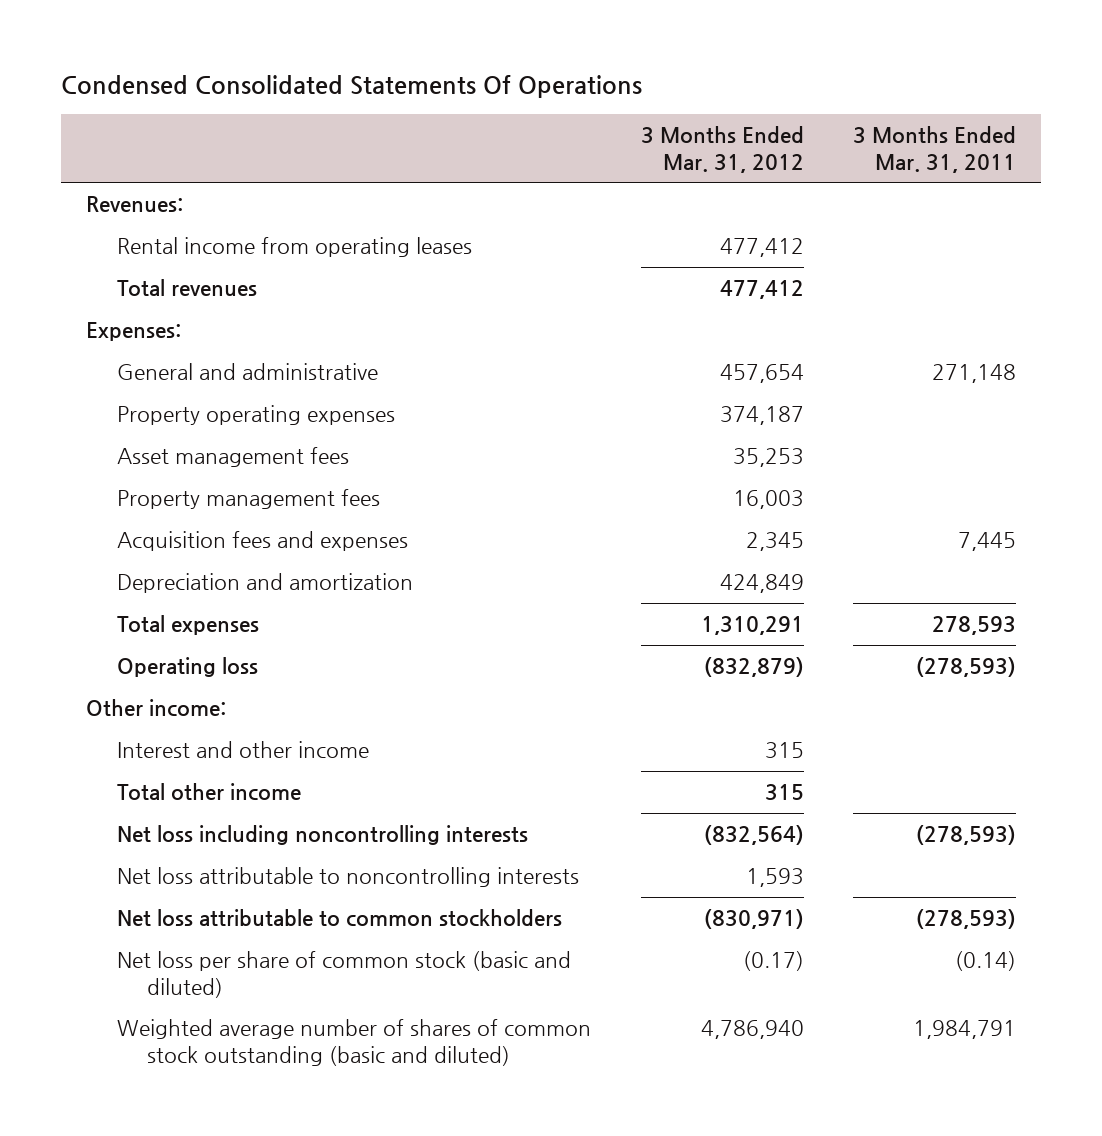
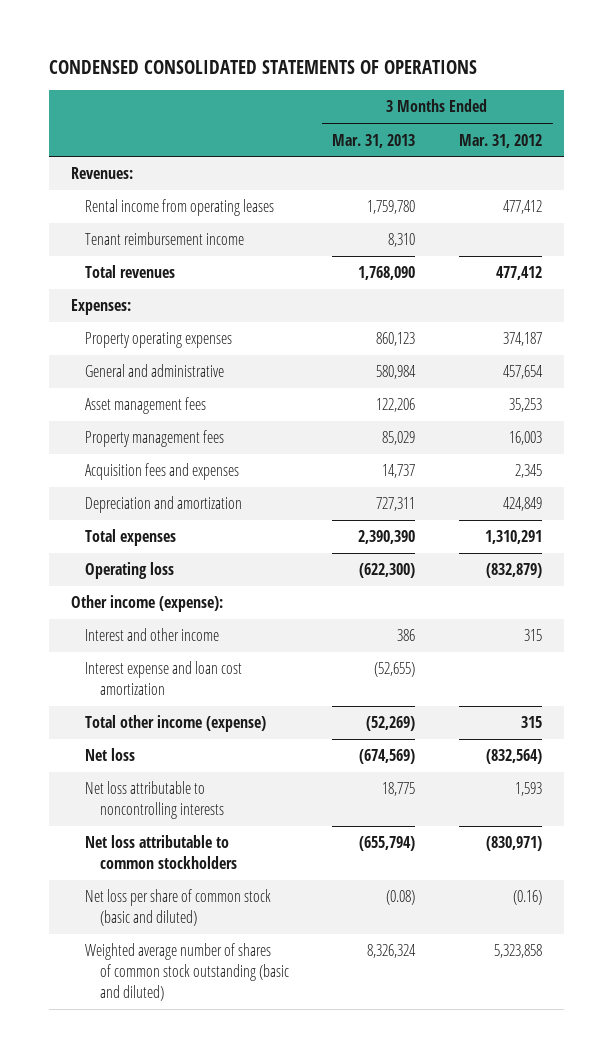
[61,75,643,99] Condensed Consolidated Statements Of Operations -> [48,59,477,74] CONDENSED CONSOLIDATED STATEMENTS OF OPERATIONS
[853,126,1017,173] 3 Months Ended Mar. 31, 2011 -> none
none -> [332,133,416,148] Mar. 31, 2013
none -> [85,232,245,246] Tenant reimbursement income
[116,363,378,381] General and administrative -> [85,364,225,378] General and administrative
[86,699,227,718] Other income: -> [70,595,223,613] Other income (expense):
none -> [85,661,243,696] Interest expense and loan cost amortization
[116,783,301,802] Total other income -> [85,715,267,733] Total other income (expense)
[116,825,528,846] Net loss including noncontrolling interests -> [85,748,136,762] Net loss
[742,951,804,972] (0.17) -> [513,890,543,906] (0.16)
[700,1020,804,1040] 4,786,940 -> [494,944,543,959] 5,323,858

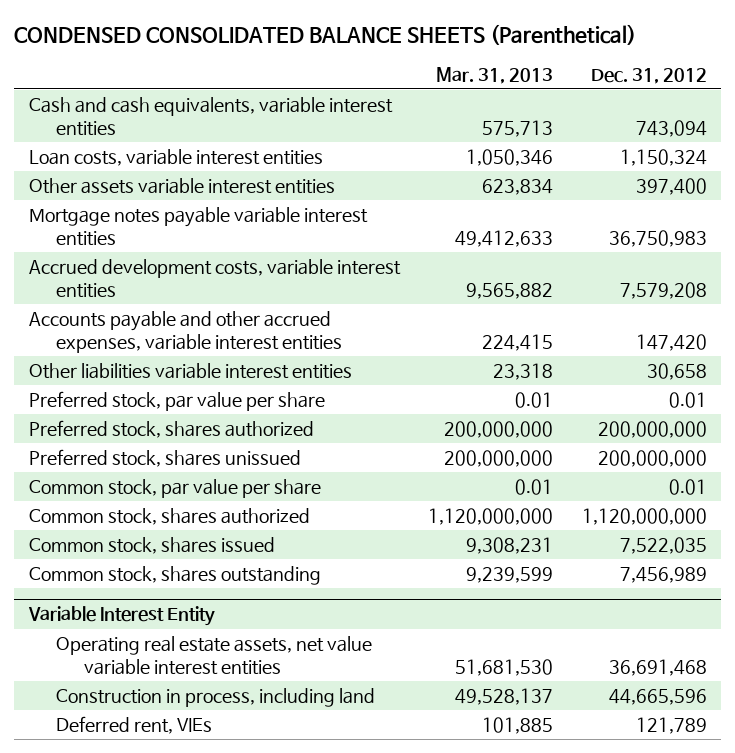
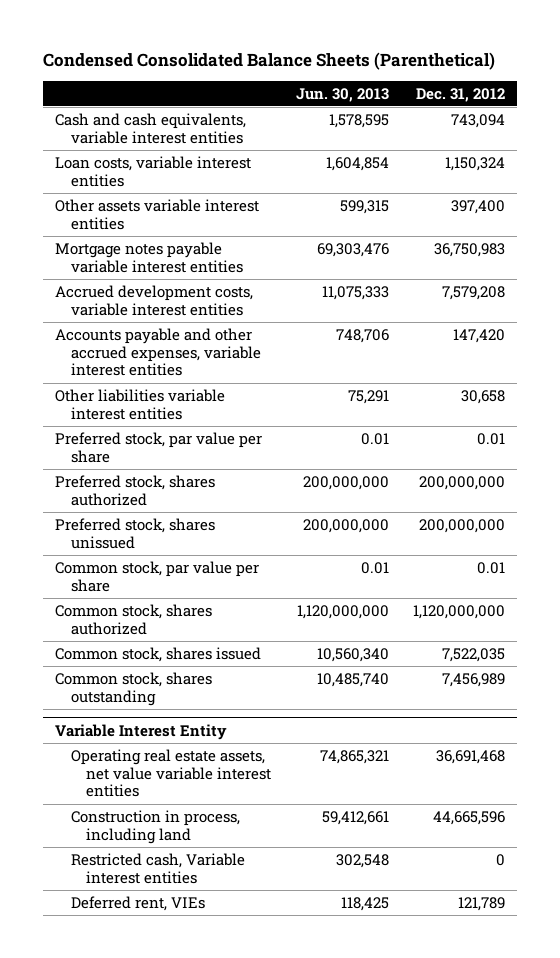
[14,23,637,45] CONDENSED CONSOLIDATED BALANCE SHEETS (Parenthetical) -> [42,51,495,70] Condensed Consolidated Balance Sheets (Parenthetical)
[436,66,554,84] Mar. 31, 2013 -> none
none -> [295,87,389,102] Jun. 30, 2013
none -> [70,852,245,884] Restricted cash, Variable interest entities

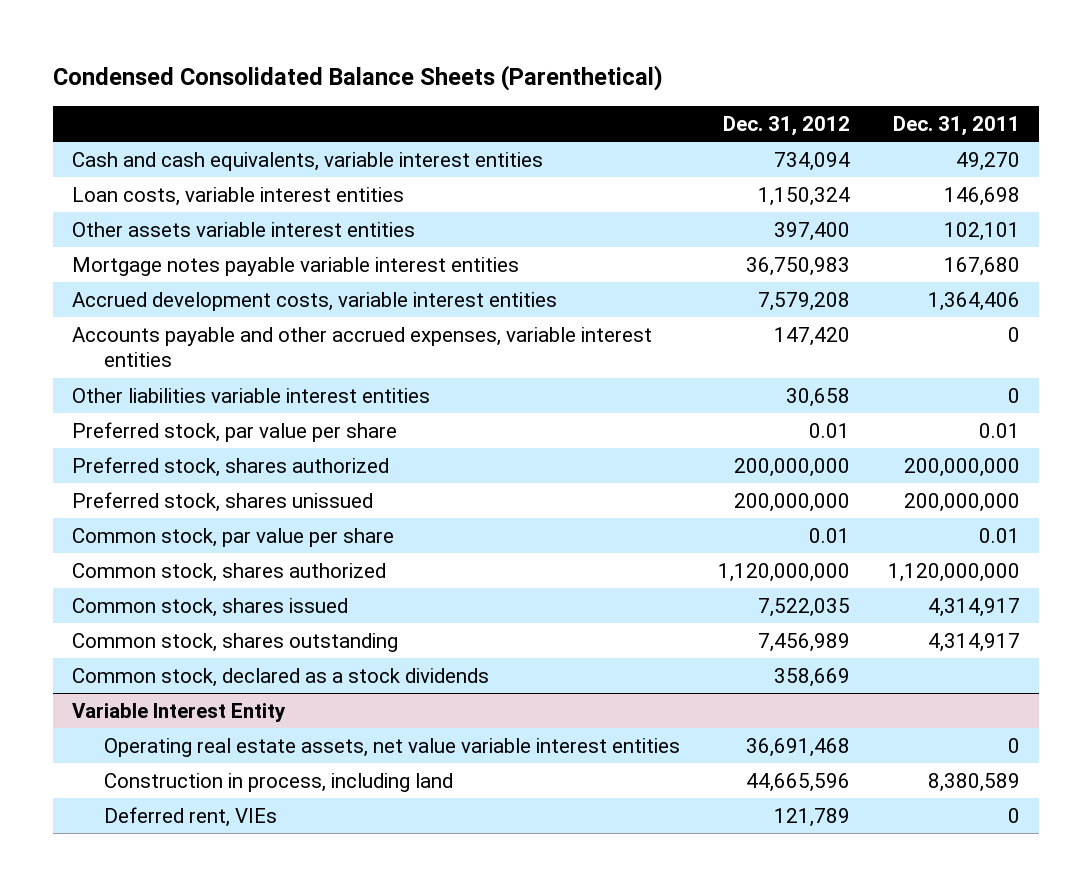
[295,87,389,102] Jun. 30, 2013 -> none
none -> [892,115,1020,136] Dec. 31, 2011
[451,113,506,128] 743,094 -> [773,151,850,171] 734,094
none -> [72,667,490,687] Common stock, declared as a stock dividends
[70,852,245,884] Restricted cash, Variable interest entities -> none

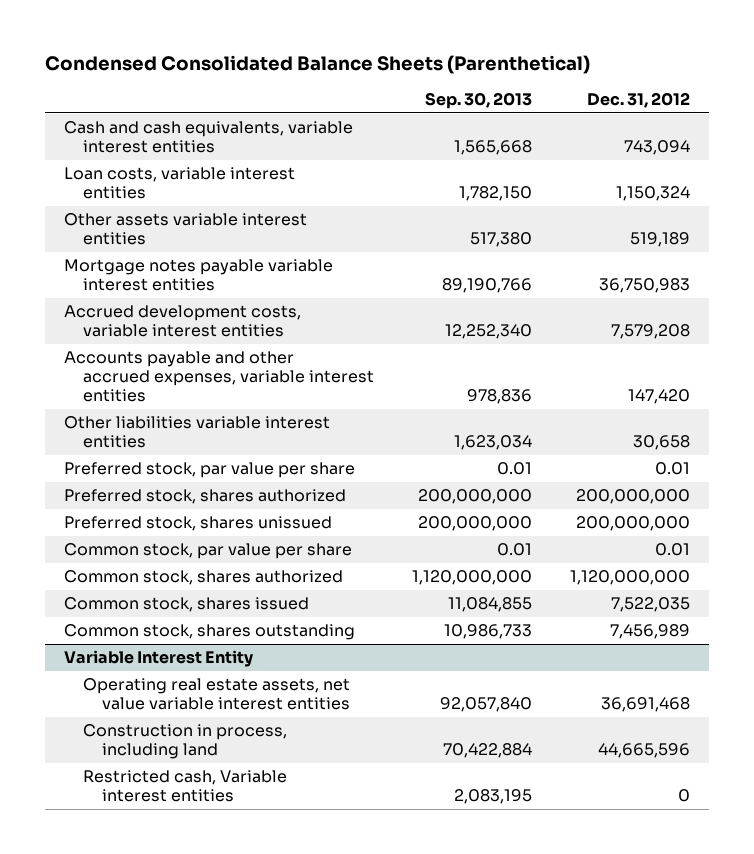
[892,115,1020,136] Dec. 31, 2011 -> none
none -> [425,92,533,110] Sep. 30, 2013
[773,151,850,171] 734,094 -> [624,140,691,156] 743,094
[773,221,850,241] 397,400 -> [630,232,691,248] 519,189
[72,667,490,687] Common stock, declared as a stock dividends -> none
[103,806,277,827] Deferred rent, VIEs -> none
none -> [83,770,288,803] Restricted cash, Variable interest entities

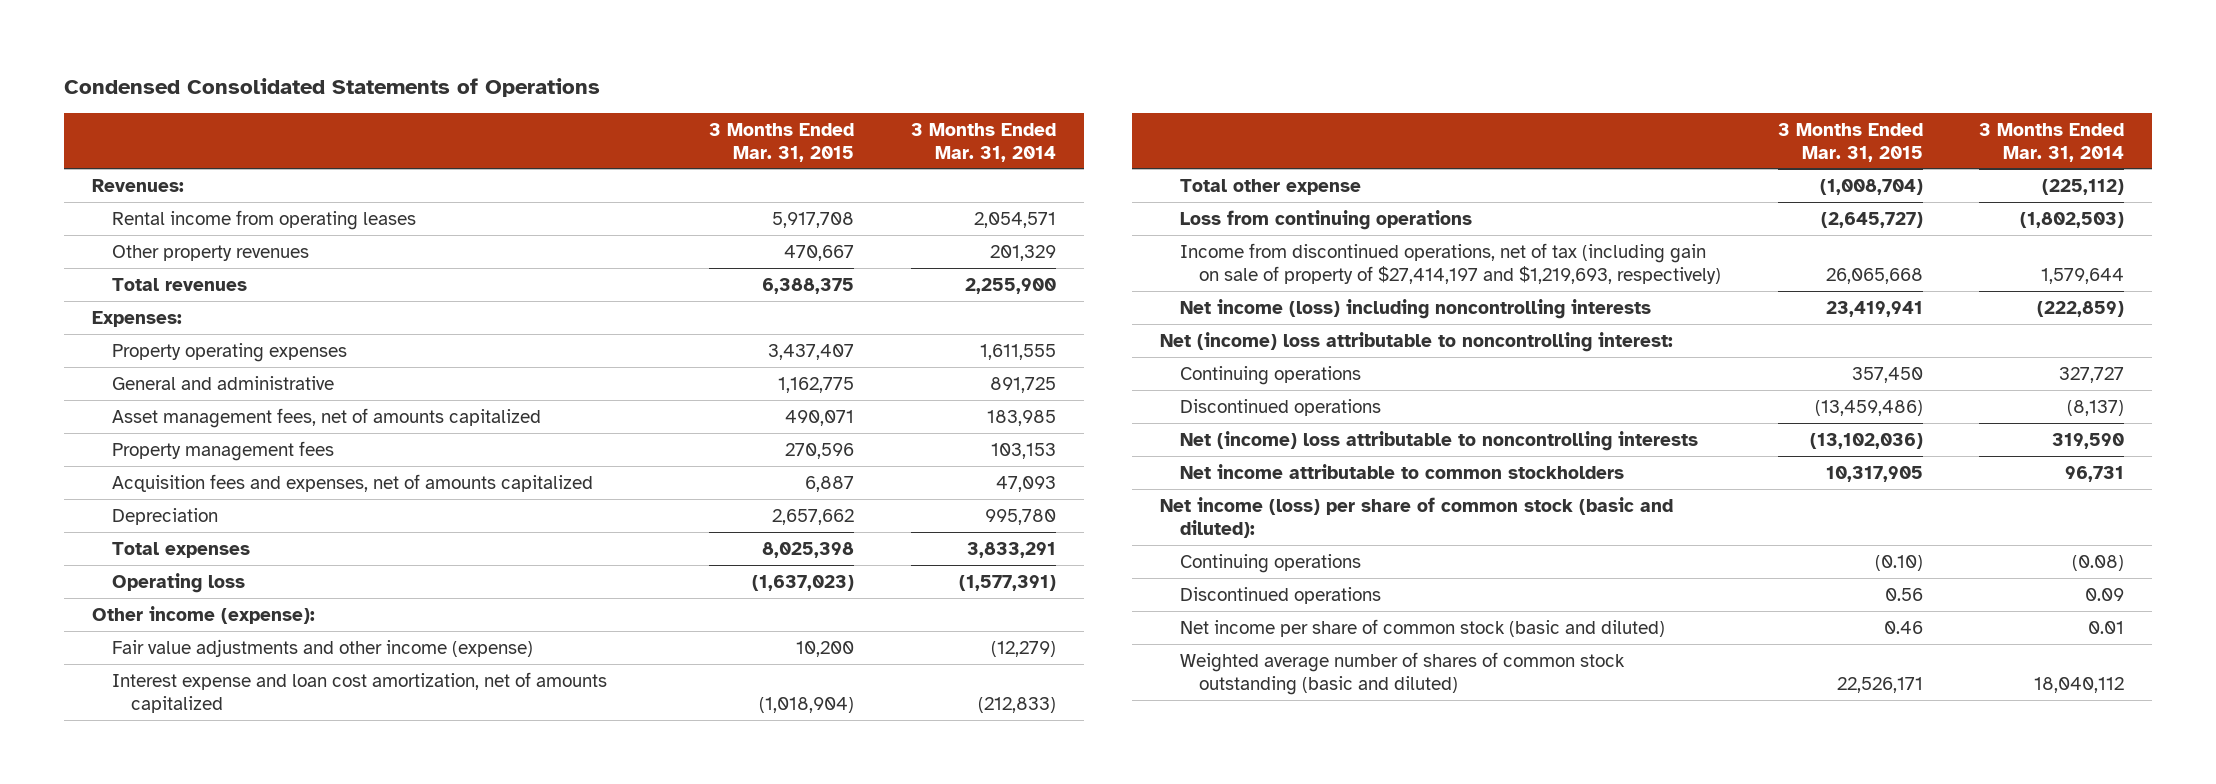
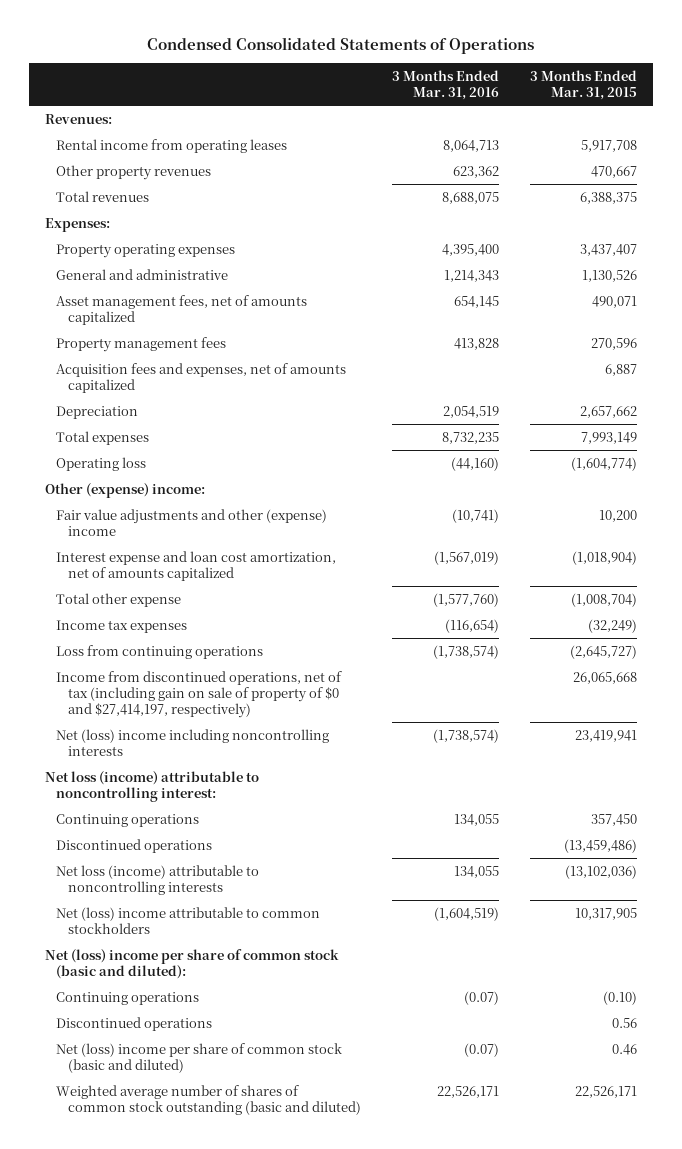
[910,122,1056,162] 3 Months Ended Mar. 31, 2014 -> none
none -> [392,69,500,100] 3 Months Ended Mar. 31, 2016
[778,376,855,393] 1,162,775 -> [582,269,638,282] 1,130,526
[762,541,855,558] 8,025,398 -> [581,431,638,444] 7,993,149
[752,574,855,591] (1,637,023) -> [571,456,638,471] (1,604,774)
[92,605,316,624] Other income (expense): -> [44,482,205,498] Other (expense) income:
[111,638,533,657] Fair value adjustments and other income (expense) -> [56,508,328,536] Fair value adjustments and other (expense) income
none -> [56,619,188,633] Income tax expenses
[1179,242,1722,284] Income from discontinued operations, net of tax (including gain on sale of property of $27,414,197 and $1,219,693, respectively) -> [56,670,343,718] Income from discontinued operations, net of tax (including gain on sale of property of $0 and $27,414,197, respectively)
[1179,298,1651,319] Net income (loss) including noncontrolling interests -> [56,728,330,756] Net (loss) income including noncontrolling interests
[1160,331,1674,352] Net (income) loss attributable to noncontrolling interest: -> [44,770,259,802] Net loss (income) attributable to noncontrolling interest:
[1179,430,1698,451] Net (income) loss attributable to noncontrolling interests -> [56,864,260,895] Net loss (income) attributable to noncontrolling interests
[1179,463,1624,479] Net income attributable to common stockholders -> [56,906,321,934] Net (loss) income attributable to common stockholders
[1160,496,1674,538] Net income (loss) per share of common stock (basic and diluted): -> [44,948,339,979] Net (loss) income per share of common stock (basic and diluted):
[1179,618,1665,637] Net income per share of common stock (basic and diluted) -> [56,1042,343,1073] Net (loss) income per share of common stock (basic and diluted)

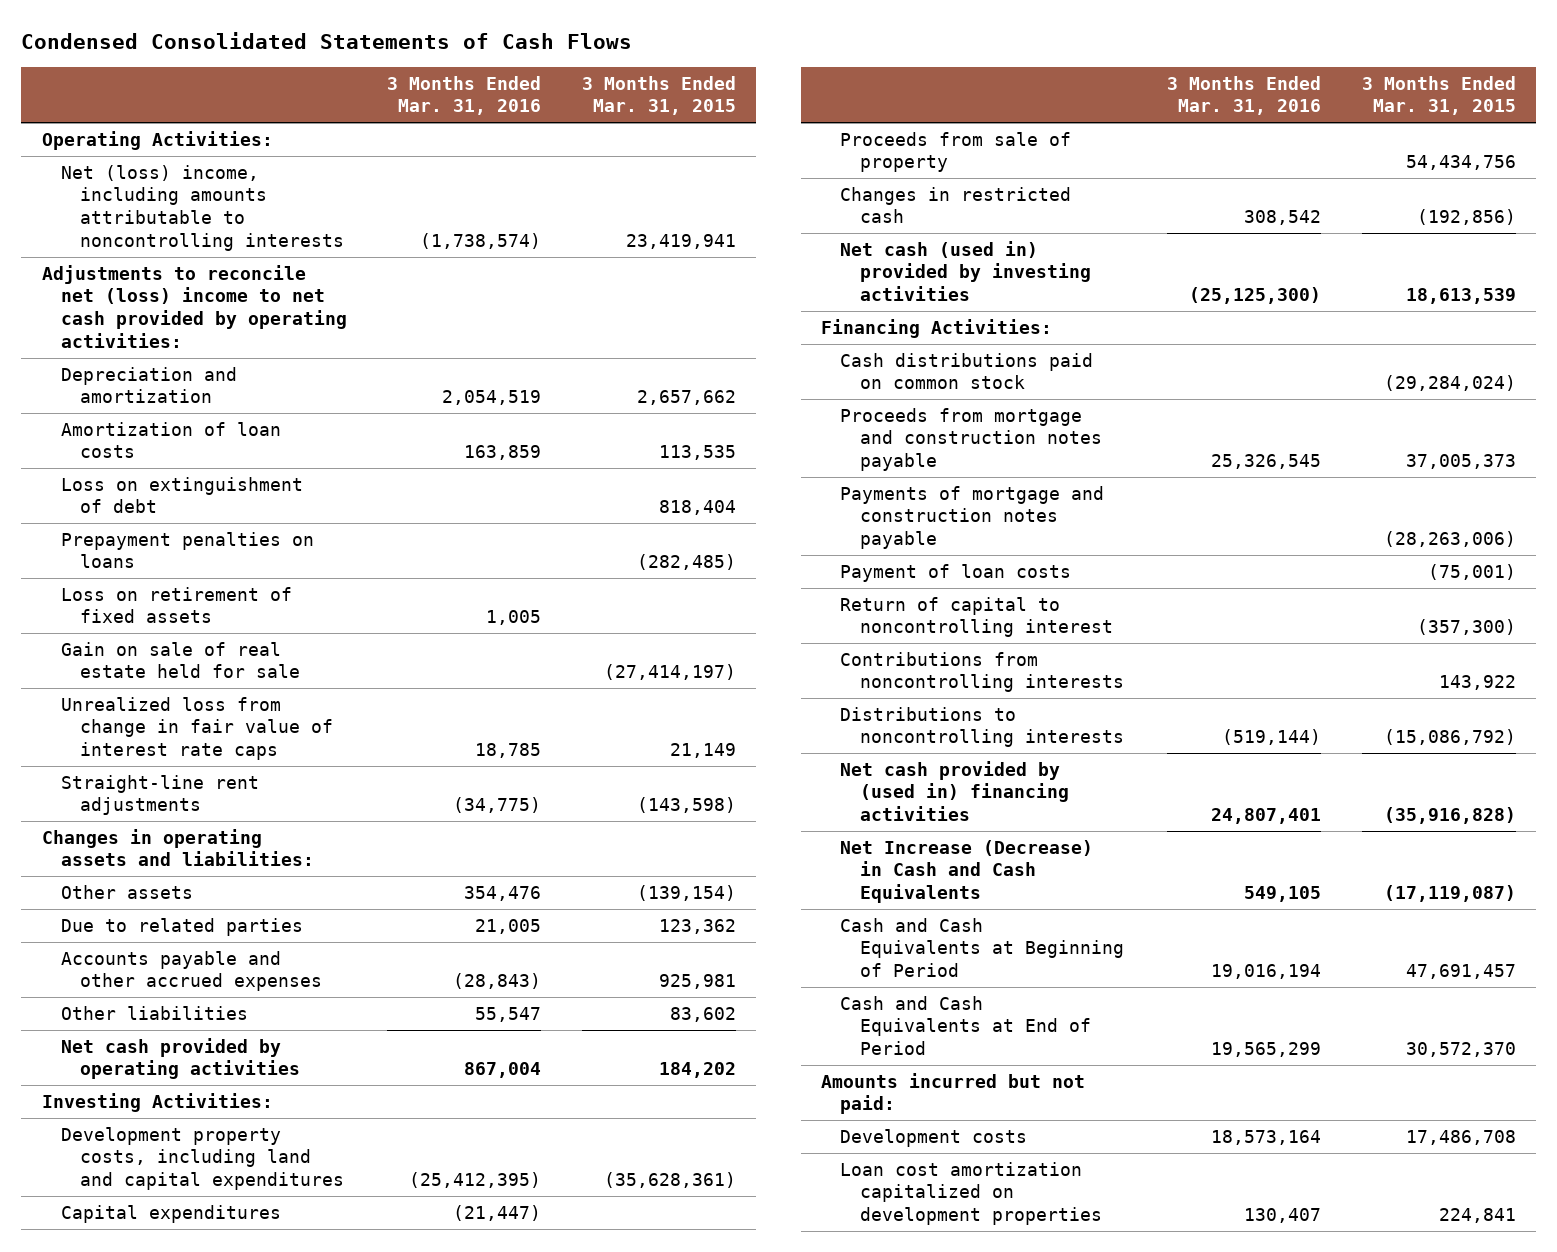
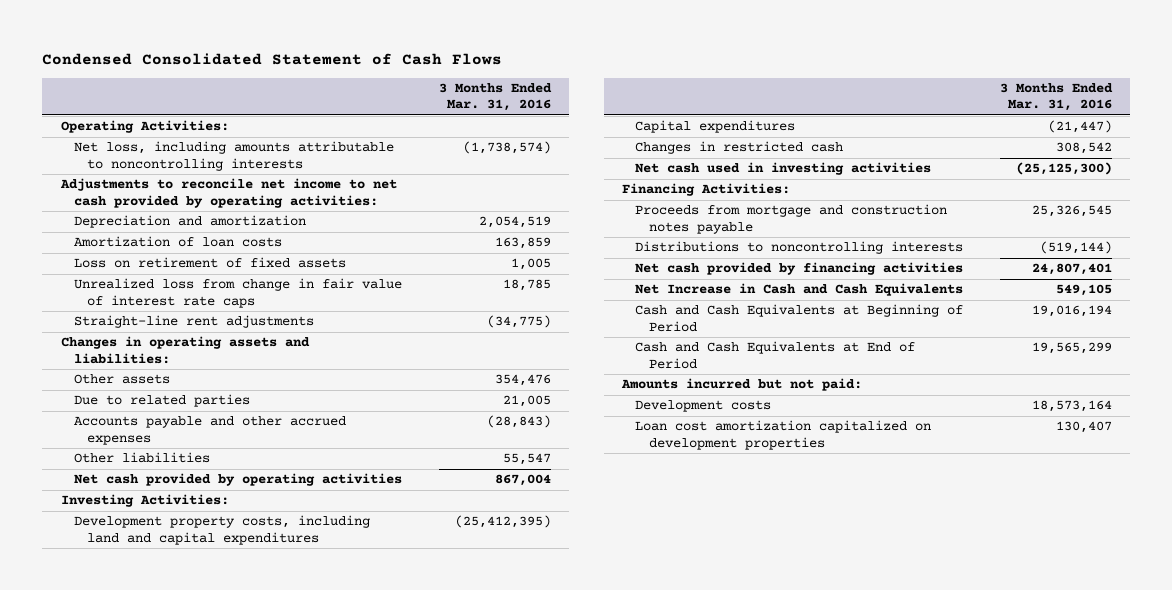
[21,32,633,50] Condensed Consolidated Statements of Cash Flows -> [42,52,503,65] Condensed Consolidated Statement of Cash Flows
[582,75,737,116] 3 Months Ended Mar. 31, 2015 -> none
[60,164,344,251] Net (loss) income, including amounts attributable to noncontrolling interests -> [74,141,395,171] Net loss, including amounts attributable to noncontrolling interests
[41,264,347,348] Adjustments to reconcile net (loss) income to net cash provided by operating activities: -> [59,178,397,208] Adjustments to reconcile net income to net cash provided by operating activities:
[60,476,303,514] Loss on extinguishment of debt -> none
[60,531,314,569] Prepayment penalties on loans -> none
[60,641,300,679] Gain on sale of real estate held for sale -> none
[840,131,1072,173] Proceeds from sale of property -> none
[840,240,1091,302] Net cash (used in) provided by investing activities -> [635,162,932,176] Net cash used in investing activities
[840,352,1094,390] Cash distributions paid on common stock -> none
[840,485,1105,550] Payments of mortgage and construction notes payable -> none
[840,563,1072,582] Payment of loan costs -> none
[840,596,1113,638] Return of capital to noncontrolling interest -> none
[840,651,1124,693] Contributions from noncontrolling interests -> none
[840,760,1069,822] Net cash provided by (used in) financing activities -> [635,262,964,276] Net cash provided by financing activities
[840,839,1094,904] Net Increase (Decrease) in Cash and Cash Equivalents -> [635,283,964,297] Net Increase in Cash and Cash Equivalents

